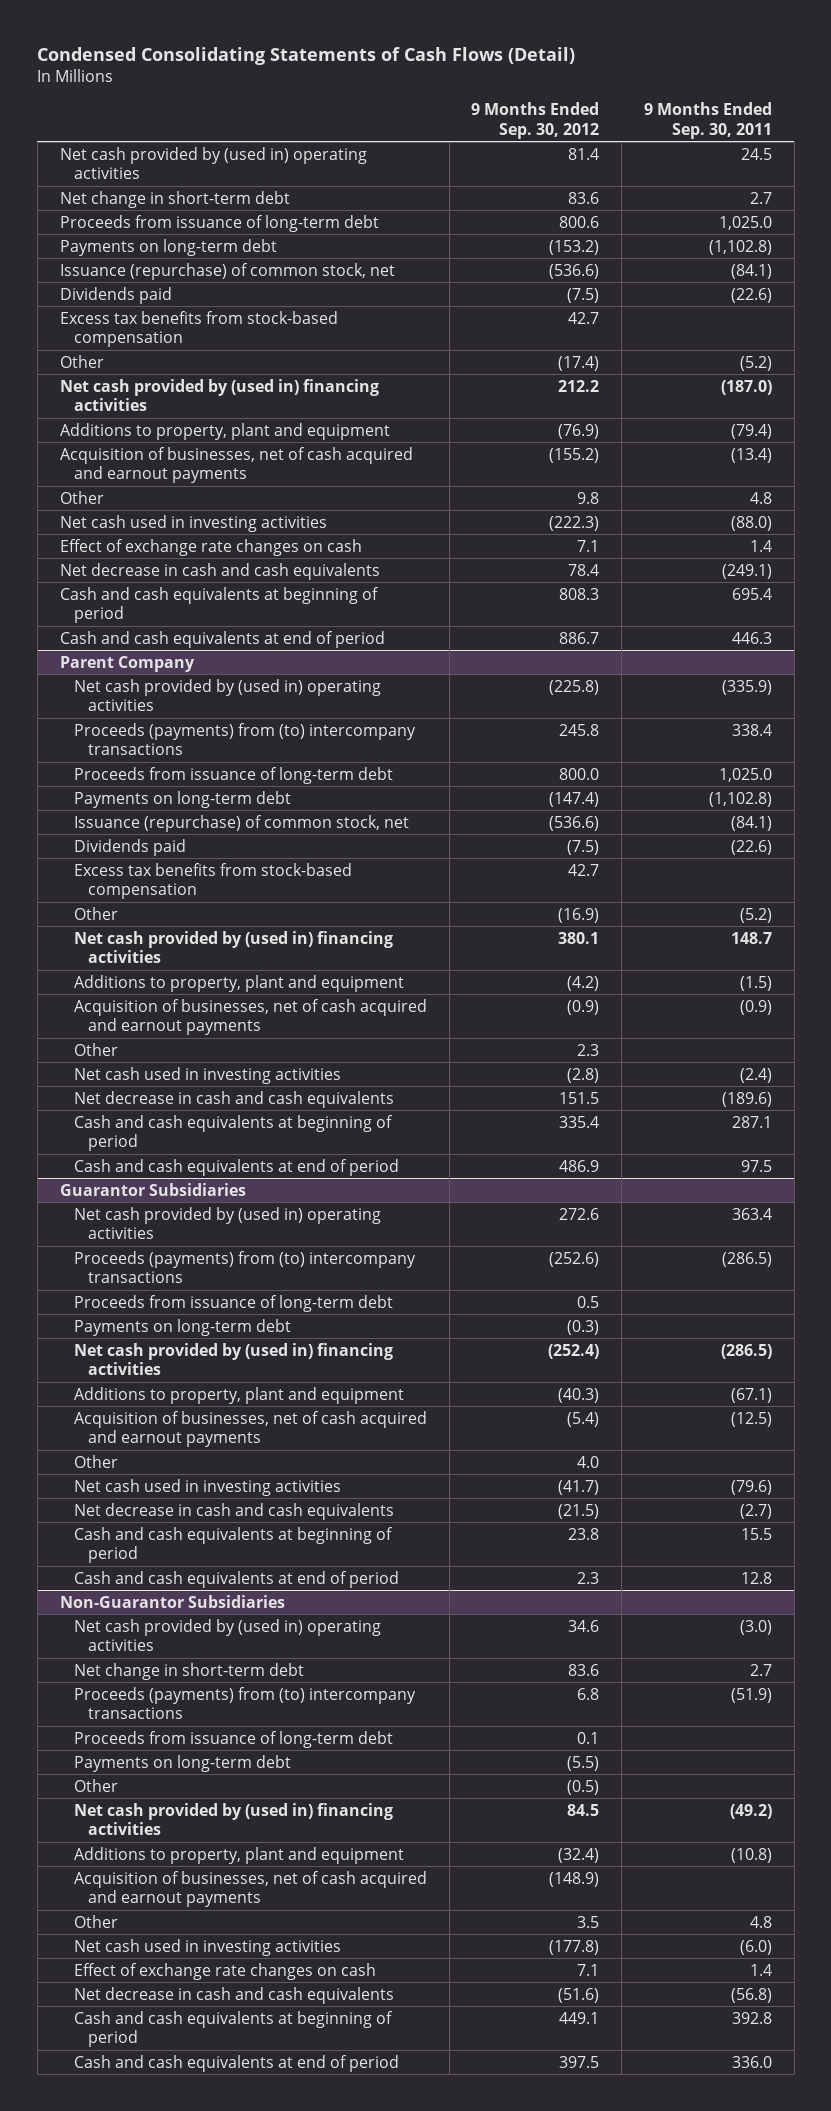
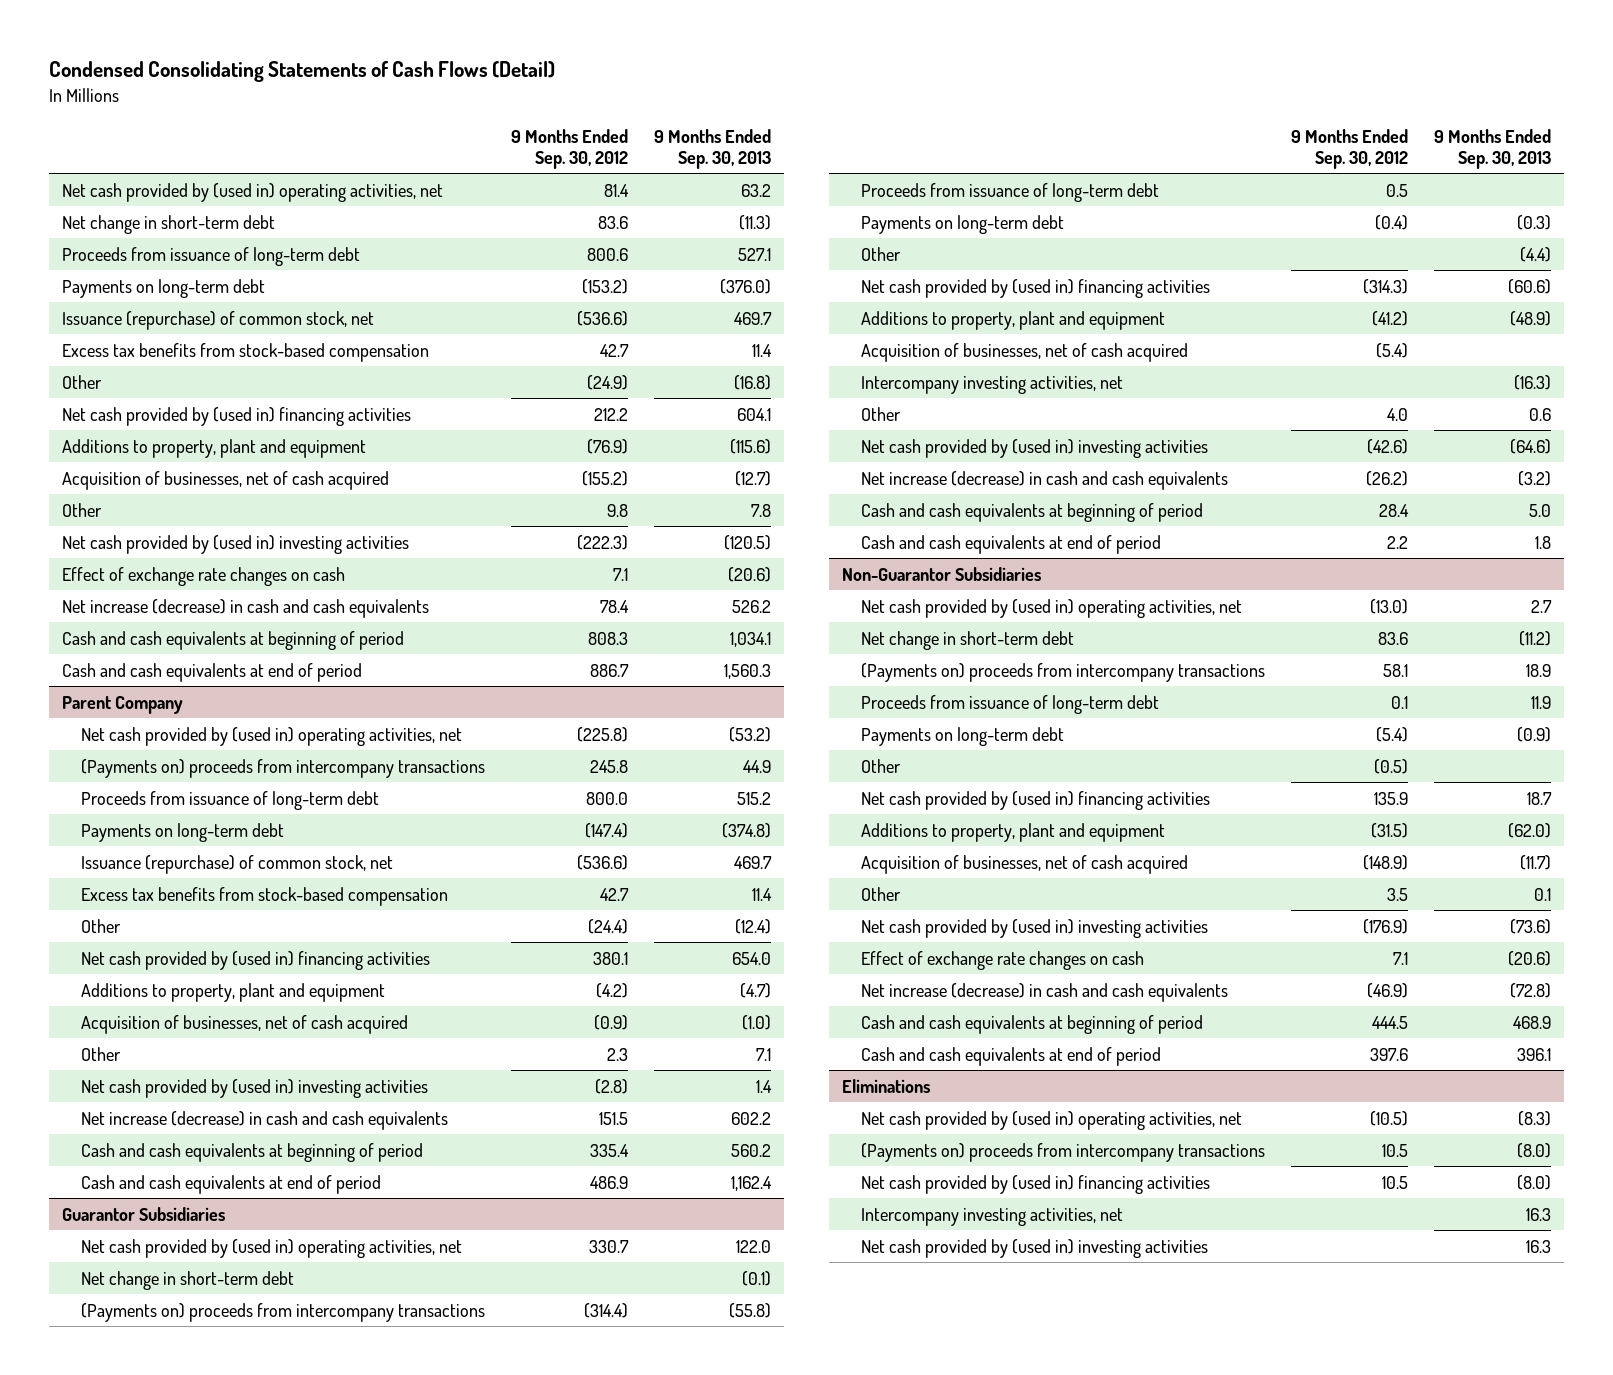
[643,102,772,139] 9 Months Ended Sep. 30, 2011 -> none
none -> [653,128,771,170] 9 Months Ended Sep. 30, 2013
[59,146,367,180] Net cash provided by (used in) operating activities -> [61,182,443,202] Net cash provided by (used in) operating activities, net
[59,286,172,304] Dividends paid -> none
[558,355,600,371] (17.4) -> [586,374,628,390] (24.9)
[59,446,413,484] Acquisition of businesses, net of cash acquired and earnout payments -> [61,470,389,490] Acquisition of businesses, net of cash acquired
[59,514,327,532] Net cash used in investing activities -> [61,534,409,554] Net cash provided by (used in) investing activities
[59,562,380,580] Net decrease in cash and cash equivalents -> [61,598,429,618] Net increase (decrease) in cash and cash equivalents
[73,678,381,712] Net cash provided by (used in) operating activities -> [80,726,462,746] Net cash provided by (used in) operating activities, net
[73,722,416,756] Proceeds (payments) from (to) intercompany transactions -> [80,758,485,778] (Payments on) proceeds from intercompany transactions
[73,838,186,856] Dividends paid -> none
[558,907,600,923] (16.9) -> [587,918,628,934] (24.4)
[73,998,427,1036] Acquisition of businesses, net of cash acquired and earnout payments -> [80,1014,408,1034] Acquisition of businesses, net of cash acquired
[73,1066,341,1084] Net cash used in investing activities -> [80,1078,428,1098] Net cash provided by (used in) investing activities
[73,1090,394,1108] Net decrease in cash and cash equivalents -> [80,1110,448,1130] Net increase (decrease) in cash and cash equivalents
[73,1206,381,1240] Net cash provided by (used in) operating activities -> [80,1238,462,1258] Net cash provided by (used in) operating activities, net
[559,1207,600,1220] 272.6 -> [588,1239,629,1253] 330.7
none -> [80,1270,294,1290] Net change in short-term debt
[73,1250,416,1284] Proceeds (payments) from (to) intercompany transactions -> [80,1302,485,1322] (Payments on) proceeds from intercompany transactions
[549,1251,600,1267] (252.6) -> [583,1302,628,1318] (314.4)
[567,1319,600,1335] (0.3) -> [1374,214,1408,230] (0.4)
none -> [860,246,901,261] Other
[548,1343,600,1359] (252.4) -> [1362,278,1408,294] (314.3)
[558,1387,600,1403] (40.3) -> [1371,310,1408,326] (41.2)
[73,1410,427,1448] Acquisition of businesses, net of cash acquired and earnout payments -> [860,342,1188,362] Acquisition of businesses, net of cash acquired
none -> [860,375,1123,394] Intercompany investing activities, net
[73,1478,341,1496] Net cash used in investing activities -> [860,438,1208,458] Net cash provided by (used in) investing activities
[558,1479,600,1495] (41.7) -> [1366,438,1408,454] (42.6)
[73,1502,394,1520] Net decrease in cash and cash equivalents -> [860,470,1228,490] Net increase (decrease) in cash and cash equivalents
[558,1503,600,1519] (21.5) -> [1365,470,1408,486] (26.2)
[568,1527,600,1540] 23.8 -> [1378,503,1409,517] 28.4
[577,1571,600,1584] 2.3 -> [1386,535,1408,549] 2.2
[73,1618,381,1652] Net cash provided by (used in) operating activities -> [860,598,1242,618] Net cash provided by (used in) operating activities, net
[568,1619,600,1632] 34.6 -> [1369,598,1408,614] (13.0)
[73,1686,416,1720] Proceeds (payments) from (to) intercompany transactions -> [860,662,1265,682] (Payments on) proceeds from intercompany transactions
[577,1687,600,1700] 6.8 -> [1382,663,1408,677] 58.1
[567,1755,600,1771] (5.5) -> [1375,726,1408,742] (5.4)
[567,1803,600,1816] 84.5 -> [1373,791,1408,805] 135.9
[558,1847,600,1863] (32.4) -> [1370,822,1408,838] (31.5)
[73,1870,427,1908] Acquisition of businesses, net of cash acquired and earnout payments -> [860,854,1188,874] Acquisition of businesses, net of cash acquired
[73,1938,341,1956] Net cash used in investing activities -> [860,918,1208,938] Net cash provided by (used in) investing activities
[549,1939,600,1955] (177.8) -> [1362,918,1408,934] (176.9)
[73,1986,394,2004] Net decrease in cash and cash equivalents -> [860,982,1228,1002] Net increase (decrease) in cash and cash equivalents
[558,1987,600,2003] (51.6) -> [1366,982,1408,998] (46.9)
[559,2011,600,2024] 449.1 -> [1371,1015,1408,1029] 444.5
[559,2055,600,2068] 397.5 -> [1369,1047,1408,1061] 397.6
none -> [842,1078,931,1093] Eliminations
none -> [860,1110,1242,1130] Net cash provided by (used in) operating activities, net
none -> [860,1142,1265,1162] (Payments on) proceeds from intercompany transactions
none -> [860,1174,1210,1194] Net cash provided by (used in) financing activities
none -> [860,1207,1123,1226] Intercompany investing activities, net
none -> [860,1238,1208,1258] Net cash provided by (used in) investing activities

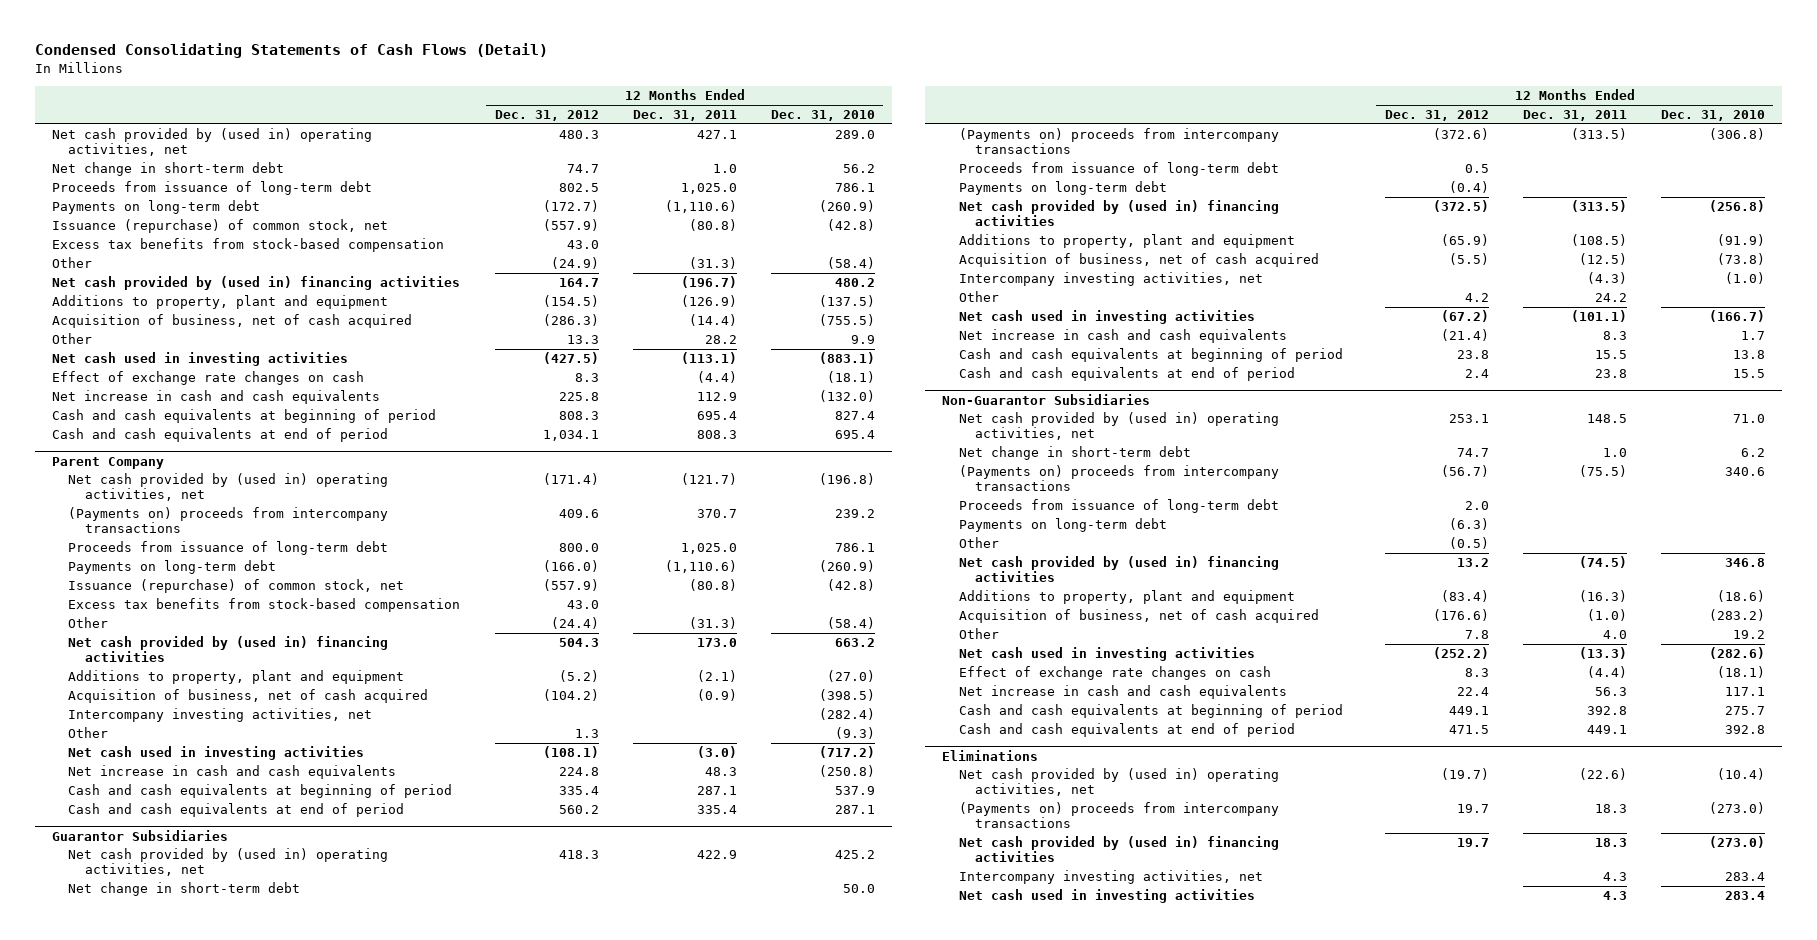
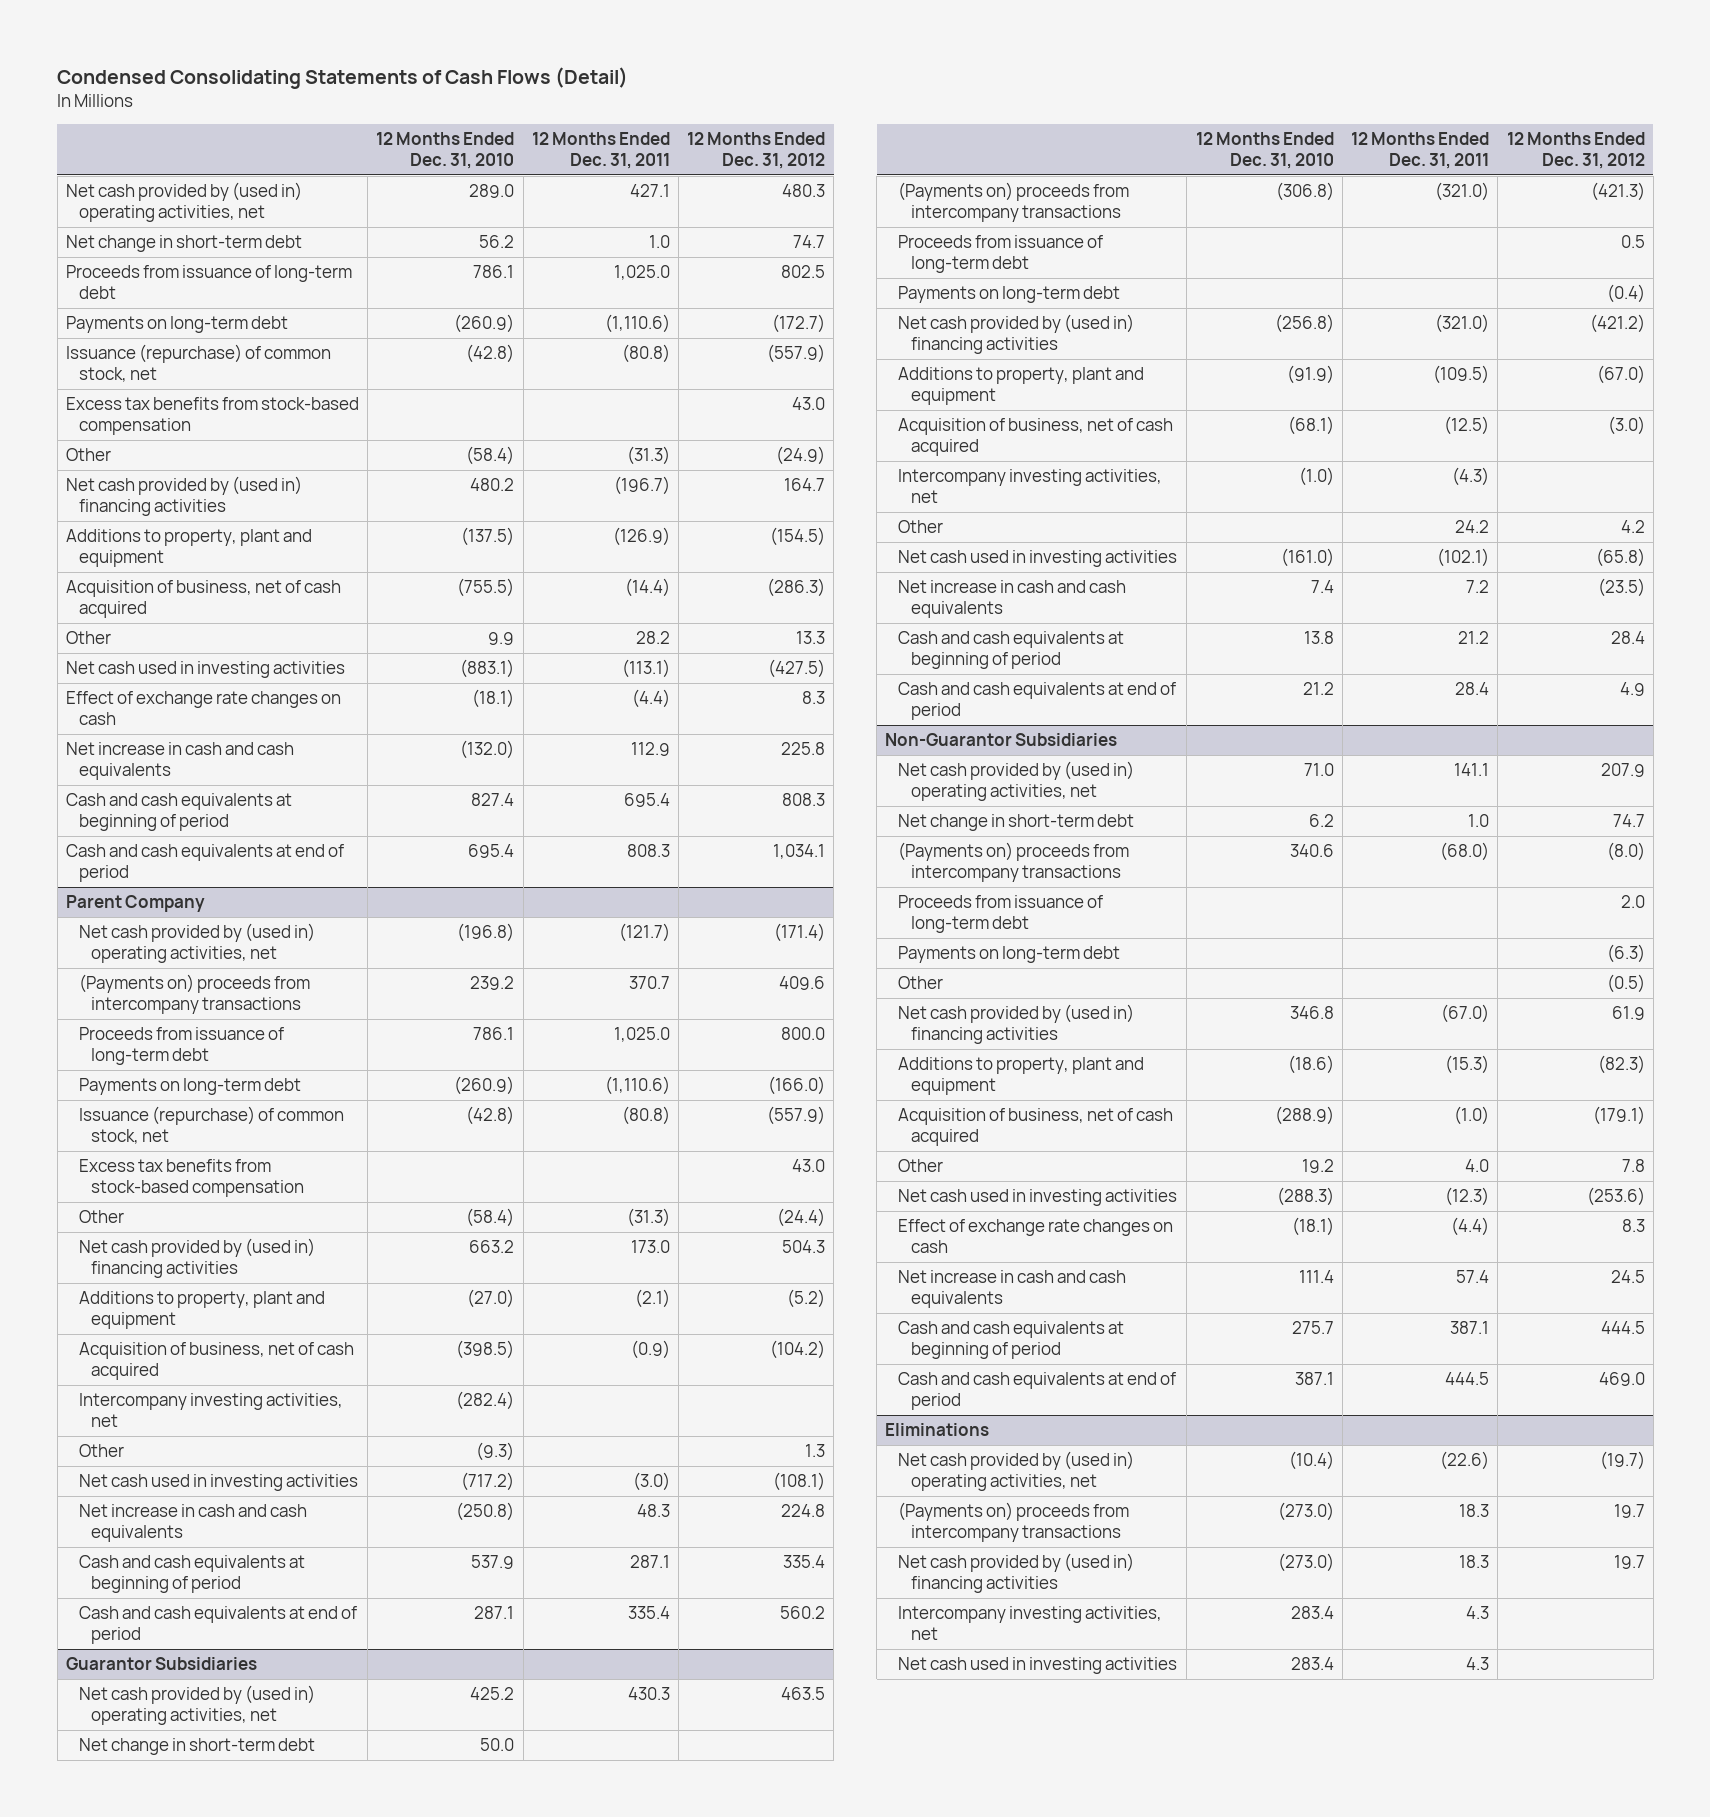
[558,850,599,860] 418.3 -> [781,1687,826,1701] 463.5
[696,850,737,860] 422.9 -> [627,1687,670,1701] 430.3
[1432,128,1489,141] (372.6) -> [1590,182,1645,202] (421.3)
[1570,128,1627,141] (313.5) -> [1435,182,1490,202] (321.0)
[1432,200,1489,213] (372.5) -> [1589,314,1645,334] (421.2)
[1570,200,1627,213] (313.5) -> [1435,314,1490,334] (321.0)
[1440,234,1489,247] (65.9) -> [1596,365,1645,385] (67.0)
[1570,234,1627,247] (108.5) -> [1433,365,1490,385] (109.5)
[1448,253,1489,266] (5.5) -> [1607,416,1645,436] (3.0)
[1716,253,1765,266] (73.8) -> [1287,416,1334,436] (68.1)
[1440,310,1489,323] (67.2) -> [1595,548,1645,568] (65.8)
[1570,310,1627,323] (101.1) -> [1437,548,1490,568] (102.1)
[1708,310,1765,323] (166.7) -> [1280,548,1334,568] (161.0)
[1440,329,1489,342] (21.4) -> [1597,578,1645,598] (23.5)
[1602,331,1627,341] 8.3 -> [1466,580,1490,594] 7.2
[1740,331,1765,341] 1.7 -> [1310,580,1334,594] 7.4
[1456,350,1489,360] 23.8 -> [1610,631,1645,645] 28.4
[1594,350,1627,360] 15.5 -> [1458,631,1490,645] 21.2
[1464,369,1489,379] 2.4 -> [1619,682,1645,697] 4.9
[1594,369,1627,379] 23.8 -> [1455,682,1490,696] 28.4
[1732,369,1765,379] 15.5 -> [1302,682,1334,696] 21.2
[1448,414,1489,424] 253.1 -> [1600,763,1645,778] 207.9
[1586,414,1627,424] 148.5 -> [1454,763,1490,777] 141.1
[1440,465,1489,478] (56.7) -> [1606,842,1645,862] (8.0)
[1578,465,1627,478] (75.5) -> [1440,842,1490,862] (68.0)
[1456,558,1489,568] 13.2 -> [1611,1006,1645,1021] 61.9
[1578,556,1627,569] (74.5) -> [1441,1004,1490,1024] (67.0)
[1440,590,1489,603] (83.4) -> [1597,1055,1645,1075] (82.3)
[1578,590,1627,603] (16.3) -> [1445,1055,1490,1075] (15.3)
[1432,609,1489,622] (176.6) -> [1592,1106,1645,1126] (179.1)
[1708,609,1765,622] (283.2) -> [1274,1106,1334,1126] (288.9)
[1432,647,1489,660] (252.2) -> [1586,1187,1645,1207] (253.6)
[1578,647,1627,660] (13.3) -> [1445,1187,1490,1207] (12.3)
[1708,647,1765,660] (282.6) -> [1276,1187,1334,1207] (288.3)
[1456,687,1489,697] 22.4 -> [1610,1270,1645,1284] 24.5
[1594,687,1627,697] 56.3 -> [1456,1270,1490,1284] 57.4
[1724,687,1765,697] 117.1 -> [1298,1270,1334,1284] 111.4
[1448,706,1489,716] 449.1 -> [1600,1321,1645,1335] 444.5
[1586,706,1627,716] 392.8 -> [1450,1321,1490,1335] 387.1
[1448,725,1489,735] 471.5 -> [1598,1372,1645,1387] 469.0
[1586,725,1627,735] 449.1 -> [1445,1372,1490,1386] 444.5
[1724,725,1765,735] 392.8 -> [1294,1372,1334,1386] 387.1

